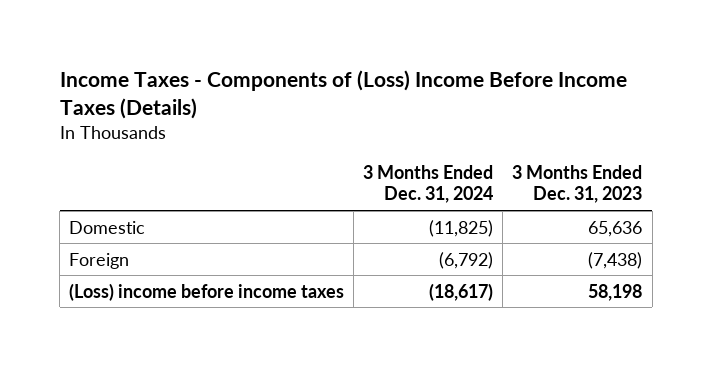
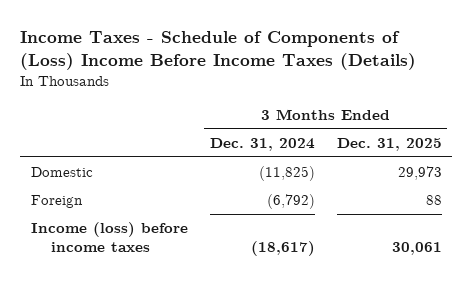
[59,70,627,120] Income Taxes - Components of (Loss) Income Before Income Taxes (Details) -> [19,30,416,70] Income Taxes - Schedule of Components of (Loss) Income Before Income Taxes (Details)
[512,165,643,204] 3 Months Ended Dec. 31, 2023 -> none
none -> [336,137,442,151] Dec. 31, 2025
[69,282,345,301] (Loss) income before income taxes -> [30,222,188,252] Income (loss) before income taxes

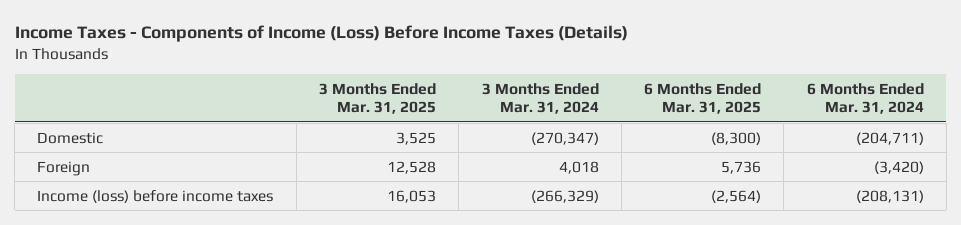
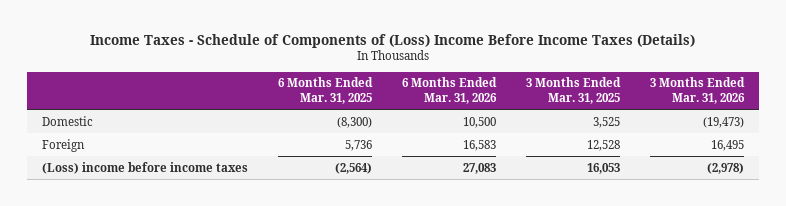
[14,25,628,43] Income Taxes - Components of Income (Loss) Before Income Taxes (Details) -> [90,33,696,48] Income Taxes - Schedule of Components of (Loss) Income Before Income Taxes (Details)
[481,83,599,115] 3 Months Ended Mar. 31, 2024 -> none
[806,83,924,115] 6 Months Ended Mar. 31, 2024 -> none
none -> [402,77,498,105] 6 Months Ended Mar. 31, 2026
none -> [650,77,746,105] 3 Months Ended Mar. 31, 2026
[37,189,274,203] Income (loss) before income taxes -> [41,161,248,174] (Loss) income before income taxes

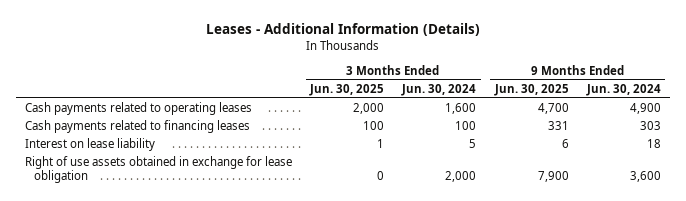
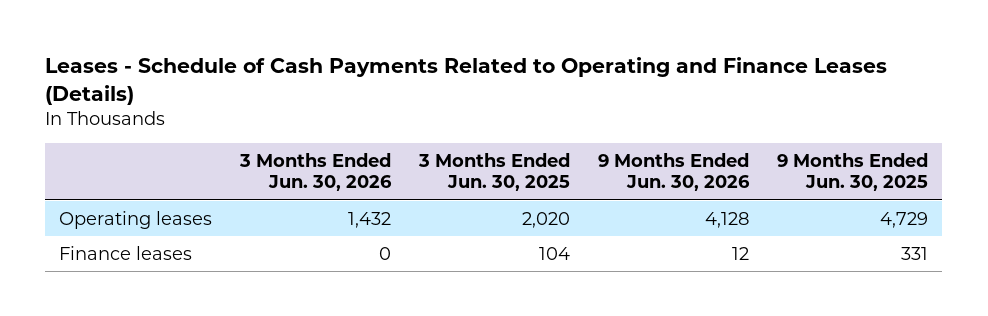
[205,23,480,37] Leases - Additional Information (Details) -> [45,57,888,106] Leases - Schedule of Cash Payments Related to Operating and Finance Leases (Details)
[401,83,477,96] Jun. 30, 2024 -> none
[585,83,661,96] Jun. 30, 2024 -> none
none -> [239,153,393,192] 3 Months Ended Jun. 30, 2026
none -> [598,153,751,192] 9 Months Ended Jun. 30, 2026
[25,120,251,134] Cash payments related to financing leases -> none
[25,138,156,152] Interest on lease liability -> none
[25,156,293,183] Right of use assets obtained in exchange for lease obligation -> none
[25,102,253,116] Cash payments related to operating leases -> [59,210,213,229] Operating leases
[353,103,385,115] 2,000 -> [522,211,571,228] 2,020
[537,103,569,115] 4,700 -> [880,211,929,228] 4,729
none -> [59,245,193,260] Finance leases

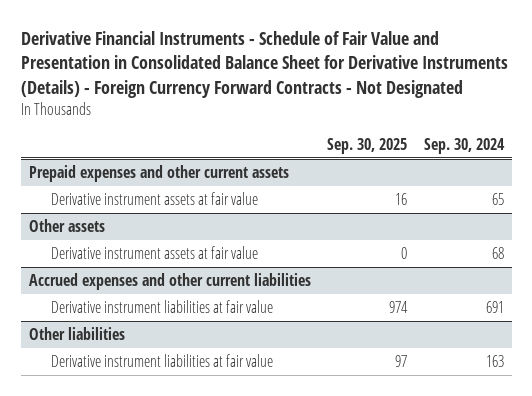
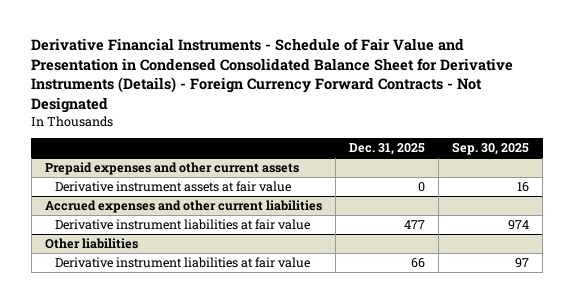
[20,31,508,98] Derivative Financial Instruments - Schedule of Fair Value and Presentation in Consolidated Balance Sheet for Derivative Instruments (Details) - Foreign Currency Forward Contracts - Not Designated -> [31,38,514,113] Derivative Financial Instruments - Schedule of Fair Value and Presentation in Condensed Consolidated Balance Sheet for Derivative Instruments (Details) - Foreign Currency Forward Contracts - Not Designated
[423,137,505,154] Sep. 30, 2024 -> none
none -> [348,143,425,156] Dec. 31, 2025
[28,219,105,233] Other assets -> none
[50,246,258,260] Derivative instrument assets at fair value -> none

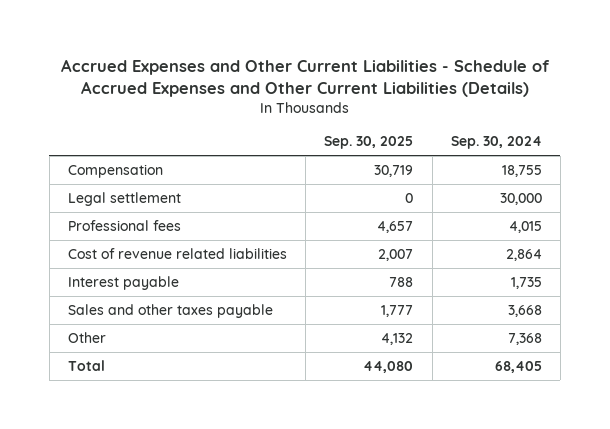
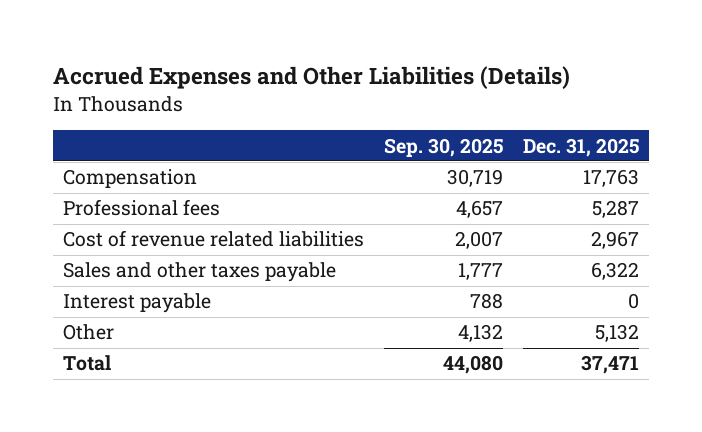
[60,58,550,97] Accrued Expenses and Other Current Liabilities - Schedule of Accrued Expenses and Other Current Liabilities (Details) -> [53,65,571,89] Accrued Expenses and Other Liabilities (Details)
[450,136,542,150] Sep. 30, 2024 -> none
none -> [523,137,640,157] Dec. 31, 2025
[68,192,182,207] Legal settlement -> none
[68,276,180,291] Interest payable -> [63,293,212,314] Interest payable

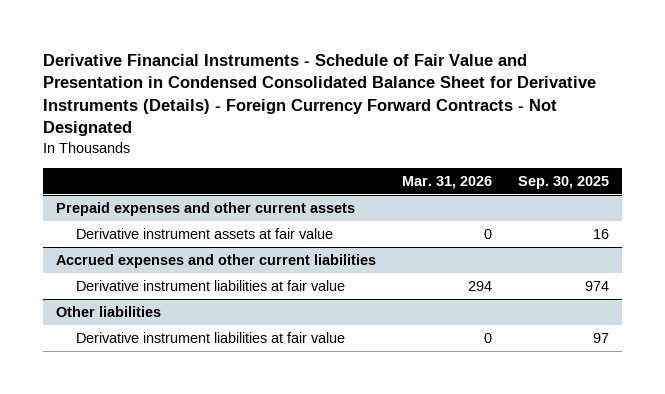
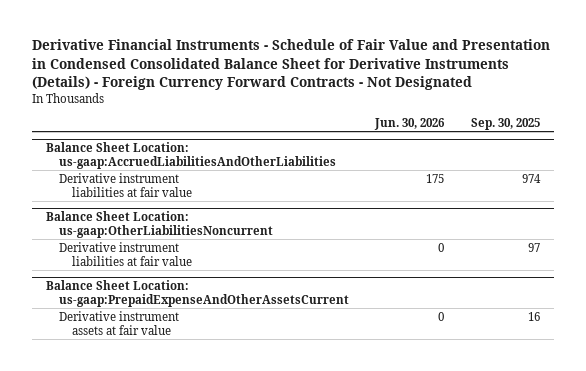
[401,175,492,189] Mar. 31, 2026 -> none
none -> [374,117,446,130] Jun. 30, 2026
[76,227,334,239] Derivative instrument assets at fair value -> none
[56,253,377,268] Accrued expenses and other current liabilities -> none
[56,201,356,216] Prepaid expenses and other current assets -> [45,141,336,170] Balance Sheet Location: us-gaap:AccruedLiabilitiesAndOtherLiabilities
[56,305,162,317] Other liabilities -> [45,210,273,239] Balance Sheet Location: us-gaap:OtherLiabilitiesNoncurrent
none -> [45,279,349,308] Balance Sheet Location: us-gaap:PrepaidExpenseAndOtherAssetsCurrent
none -> [58,310,179,335] Derivative instrument assets at fair value

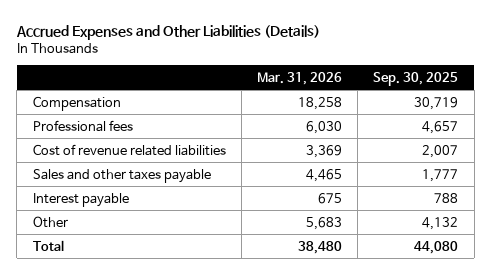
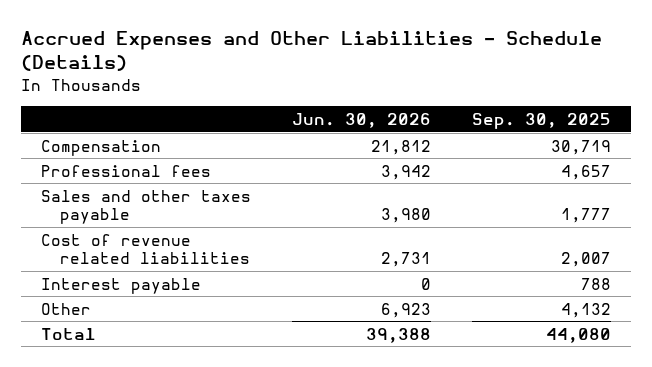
[15,24,320,40] Accrued Expenses and Other Liabilities (Details) -> [20,31,602,72] Accrued Expenses and Other Liabilities - Schedule (Details)
[256,71,342,85] Mar. 31, 2026 -> none
none -> [291,112,431,128] Jun. 30, 2026
[32,143,226,156] Cost of revenue related liabilities -> [41,233,250,265] Cost of revenue related liabilities

